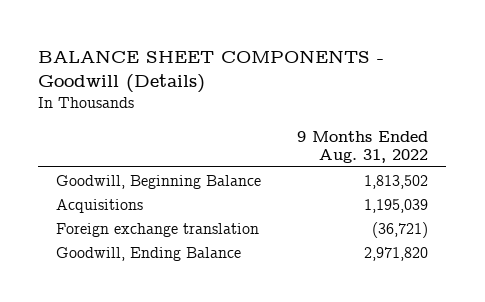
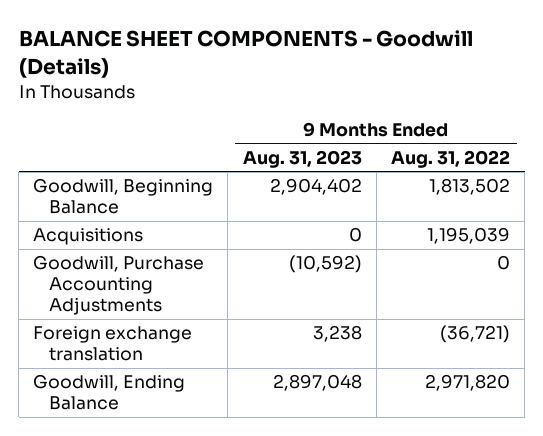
none -> [242,149,362,168] Aug. 31, 2023
none -> [33,255,205,316] Goodwill, Purchase Accounting Adjustments

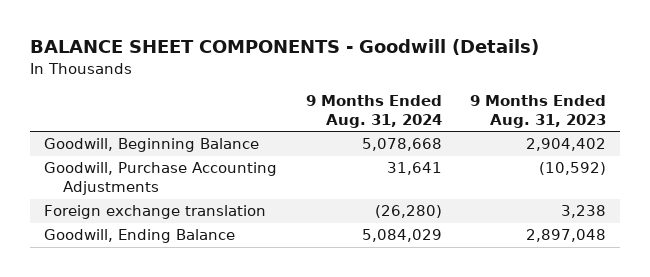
[390,149,510,168] Aug. 31, 2022 -> none
none -> [305,95,442,129] 9 Months Ended Aug. 31, 2024
[33,228,144,246] Acquisitions -> none

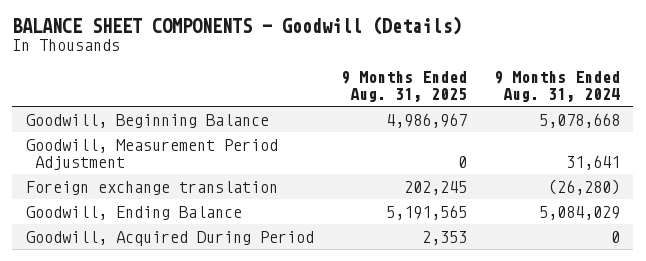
[469,95,606,129] 9 Months Ended Aug. 31, 2023 -> none
none -> [340,70,467,102] 9 Months Ended Aug. 31, 2025
[44,162,278,196] Goodwill, Purchase Accounting Adjustments -> [25,138,278,170] Goodwill, Measurement Period Adjustment
none -> [25,230,314,246] Goodwill, Acquired During Period

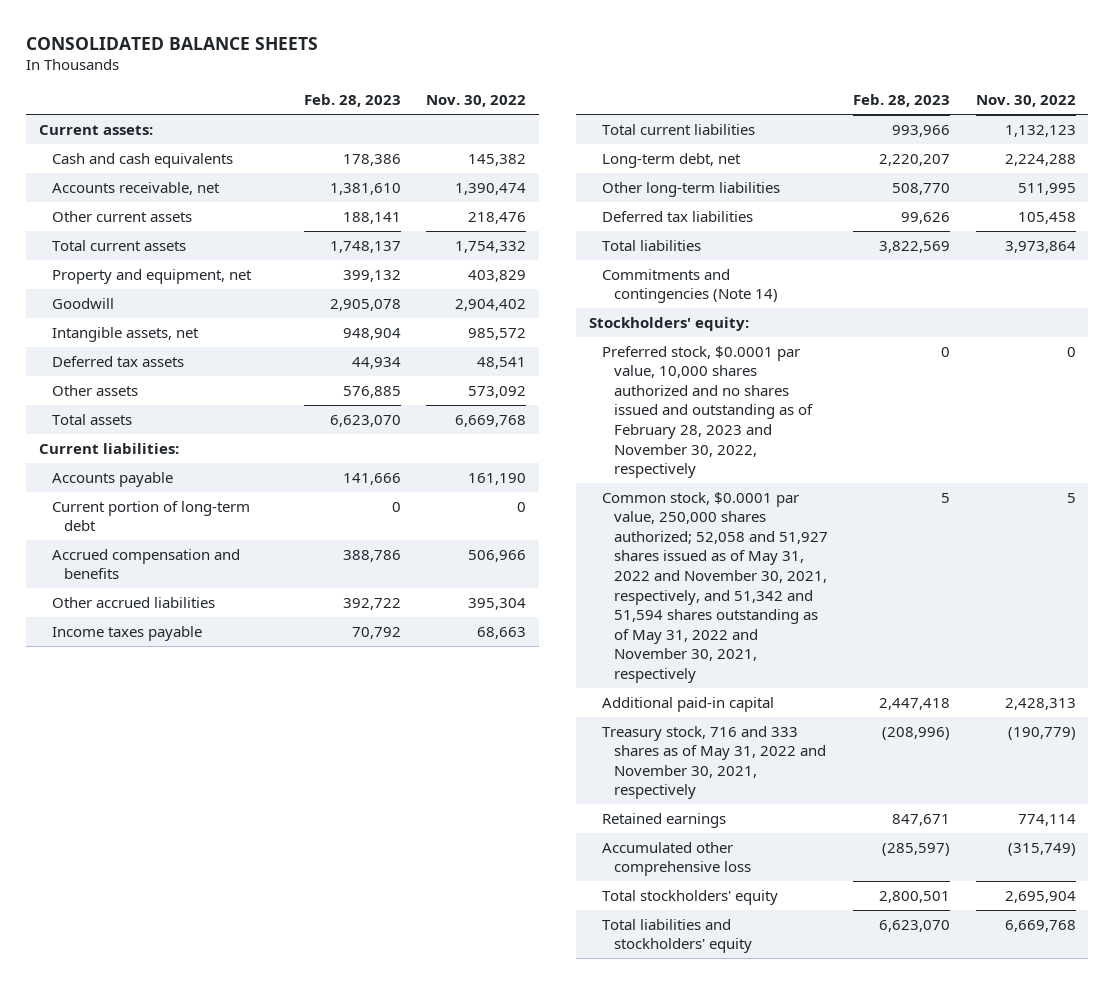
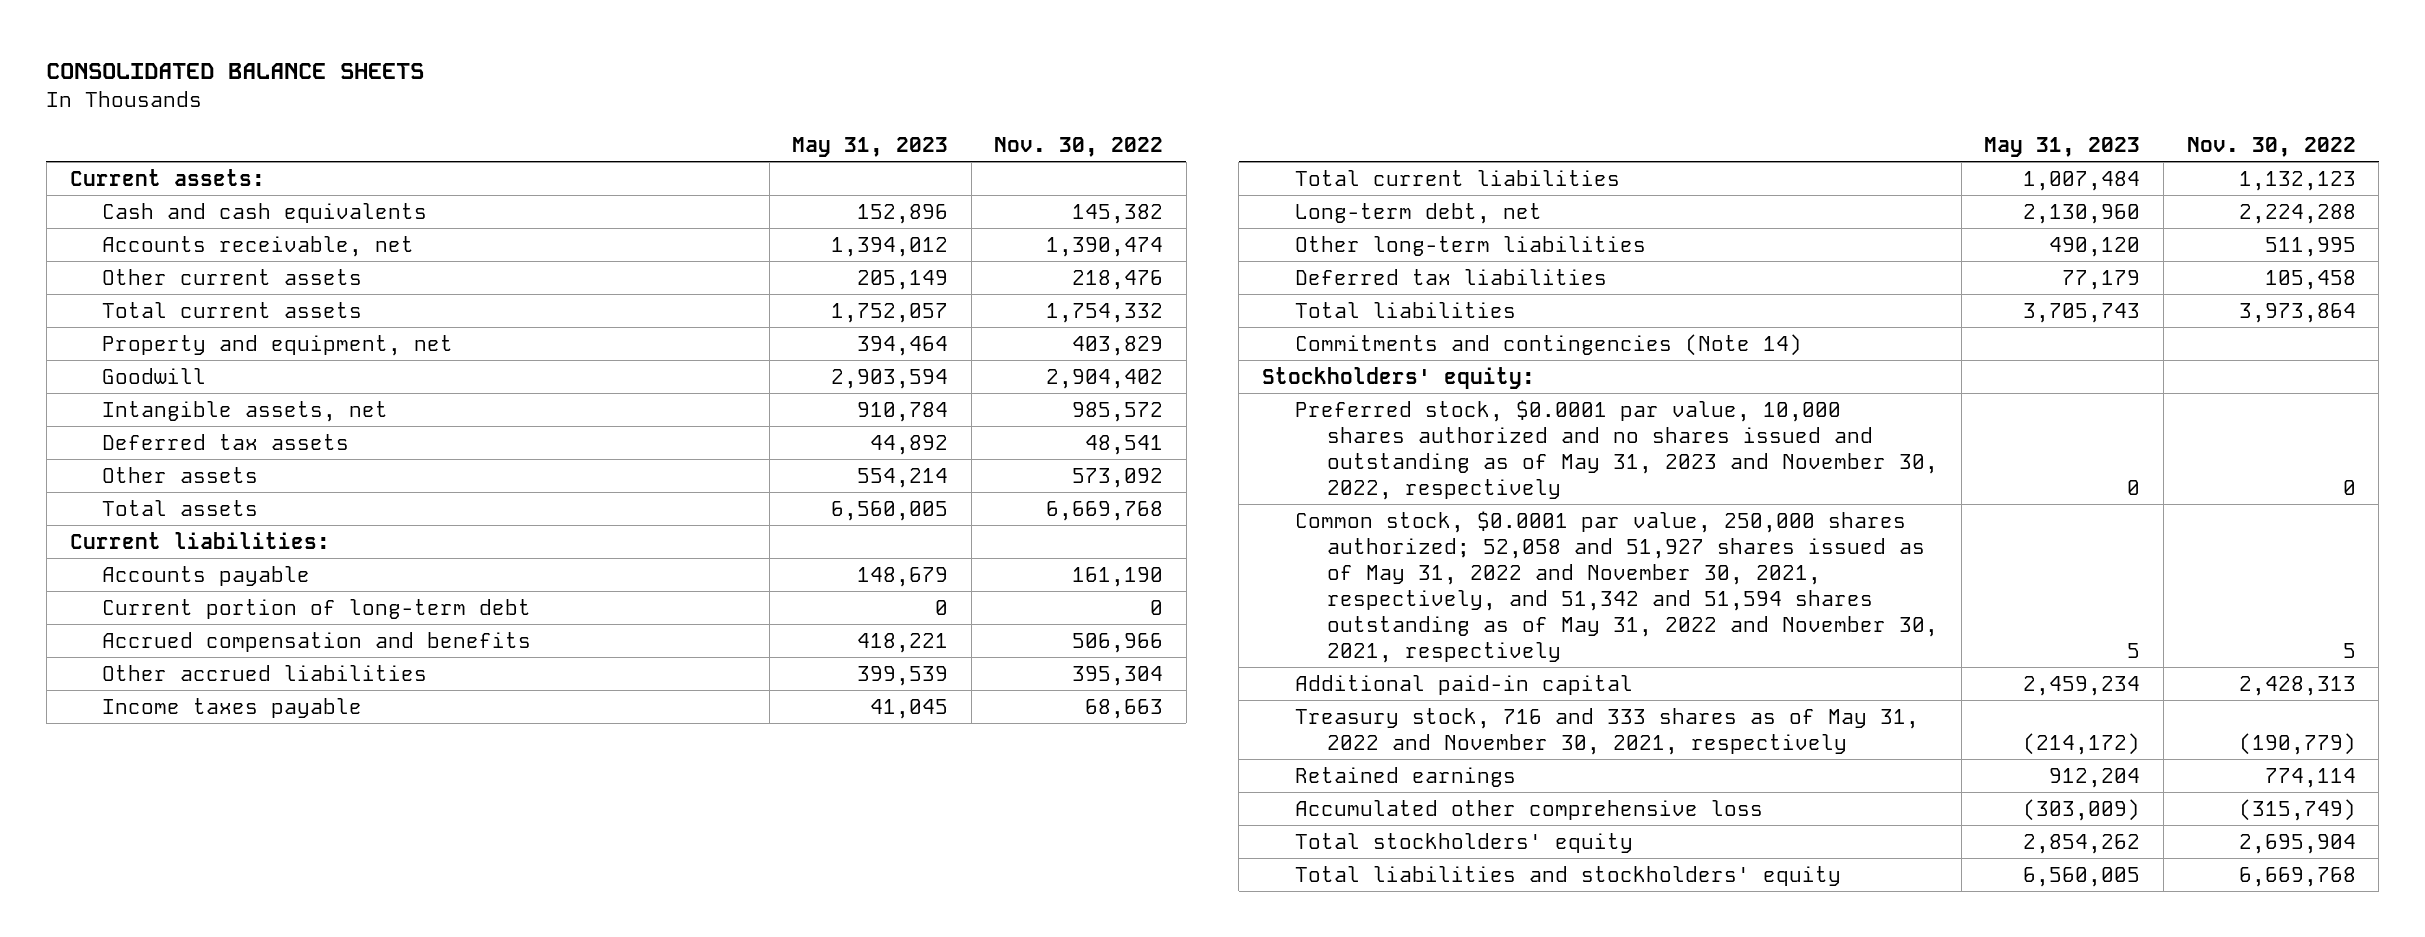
[303,94,401,108] Feb. 28, 2023 -> none
none -> [792,136,949,157] May 31, 2023
[601,345,814,479] Preferred stock, $0.0001 par value, 10,000 shares authorized and no shares issued and outstanding as of February 28, 2023 and November 30, 2022, respectively -> [1294,399,1939,500] Preferred stock, $0.0001 par value, 10,000 shares authorized and no shares issued and outstanding as of May 31, 2023 and November 30, 2022, respectively

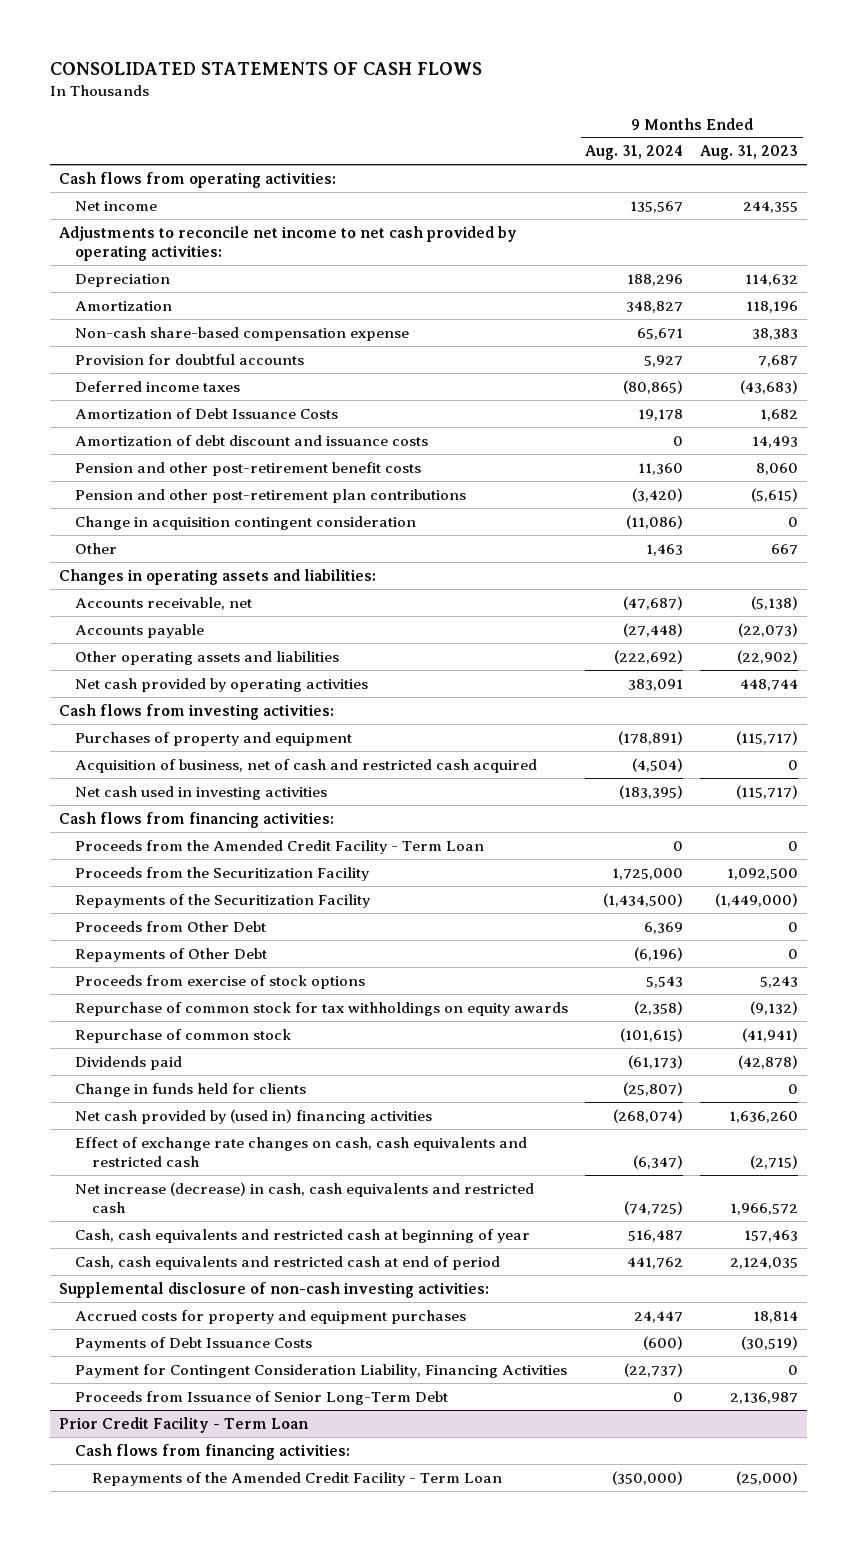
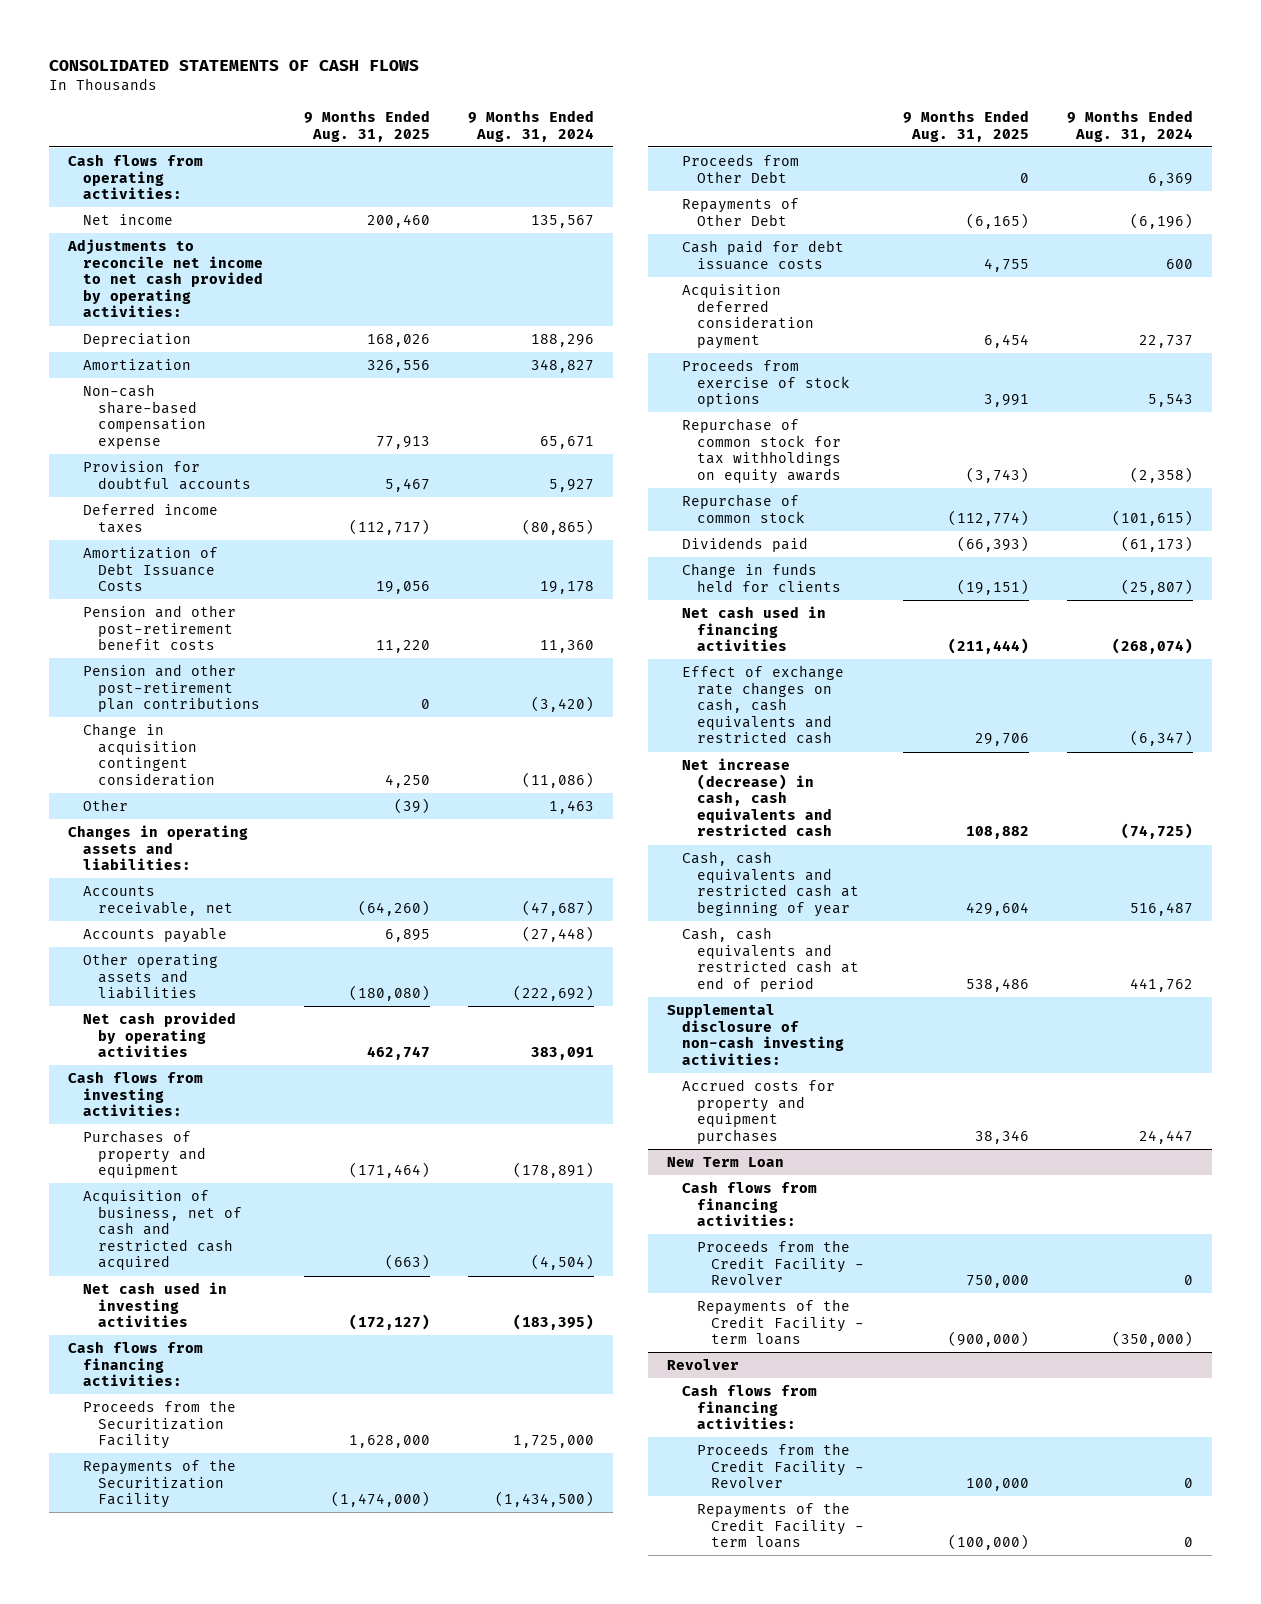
[700,145,799,161] Aug. 31, 2023 -> none
none -> [303,110,430,142] 9 Months Ended Aug. 31, 2025
[75,434,429,446] Amortization of debt discount and issuance costs -> none
[75,839,485,854] Proceeds from the Amended Credit Facility - Term Loan -> none
none -> [682,240,845,270] Cash paid for debt issuance costs
none -> [682,284,814,349] Acquisition deferred consideration payment
[75,1108,433,1124] Net cash provided by (used in) financing activities -> [682,606,827,652] Net cash used in financing activities
[75,1336,313,1351] Payments of Debt Issuance Costs -> none
[75,1363,568,1378] Payment for Contingent Consideration Liability, Financing Activities -> none
[75,1390,449,1405] Proceeds from Issuance of Senior Long-Term Debt -> none
[58,1416,308,1433] Prior Credit Facility - Term Loan -> none
none -> [667,1157,785,1168] New Term Loan
none -> [696,1240,865,1286] Proceeds from the Credit Facility - Revolver
[91,1471,502,1486] Repayments of the Amended Credit Facility - Term Loan -> [696,1299,865,1346] Repayments of the Credit Facility - term loans
none -> [667,1359,740,1371] Revolver
none -> [682,1384,818,1430] Cash flows from financing activities:
none -> [696,1443,865,1489] Proceeds from the Credit Facility - Revolver
none -> [696,1502,865,1549] Repayments of the Credit Facility - term loans

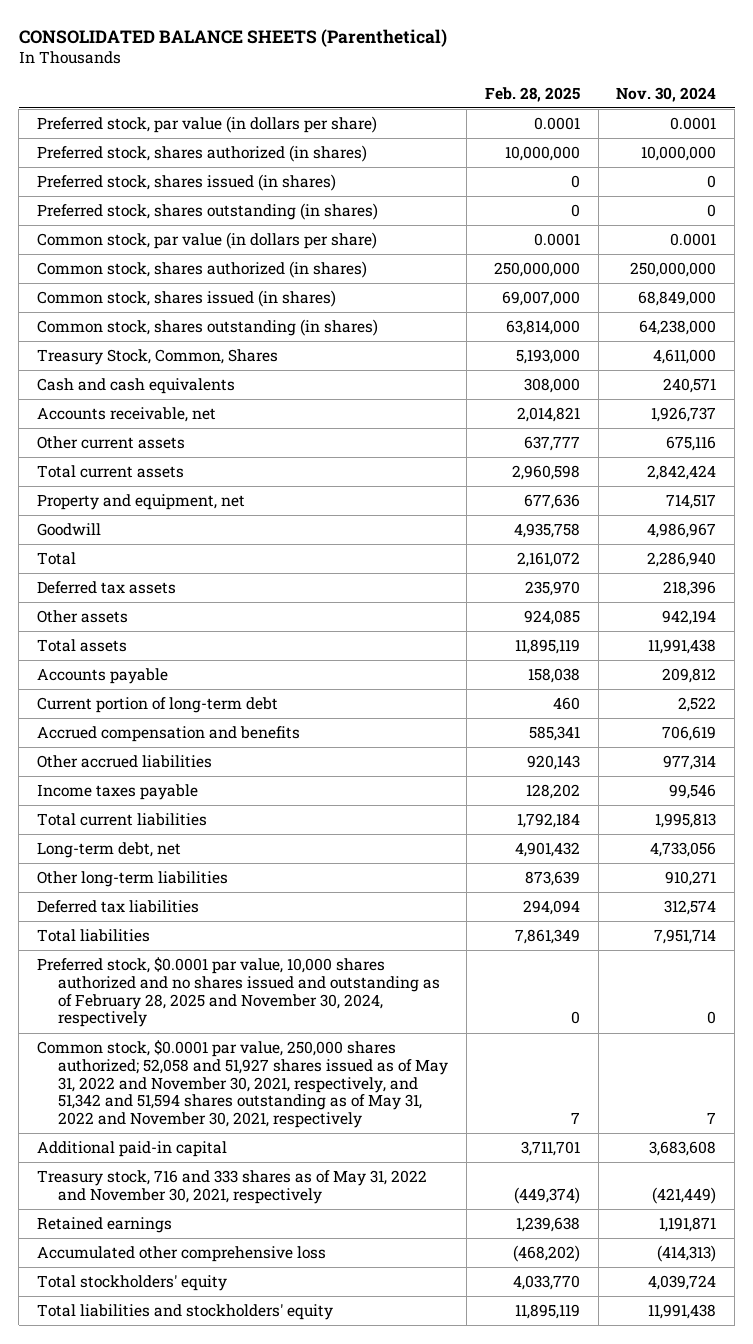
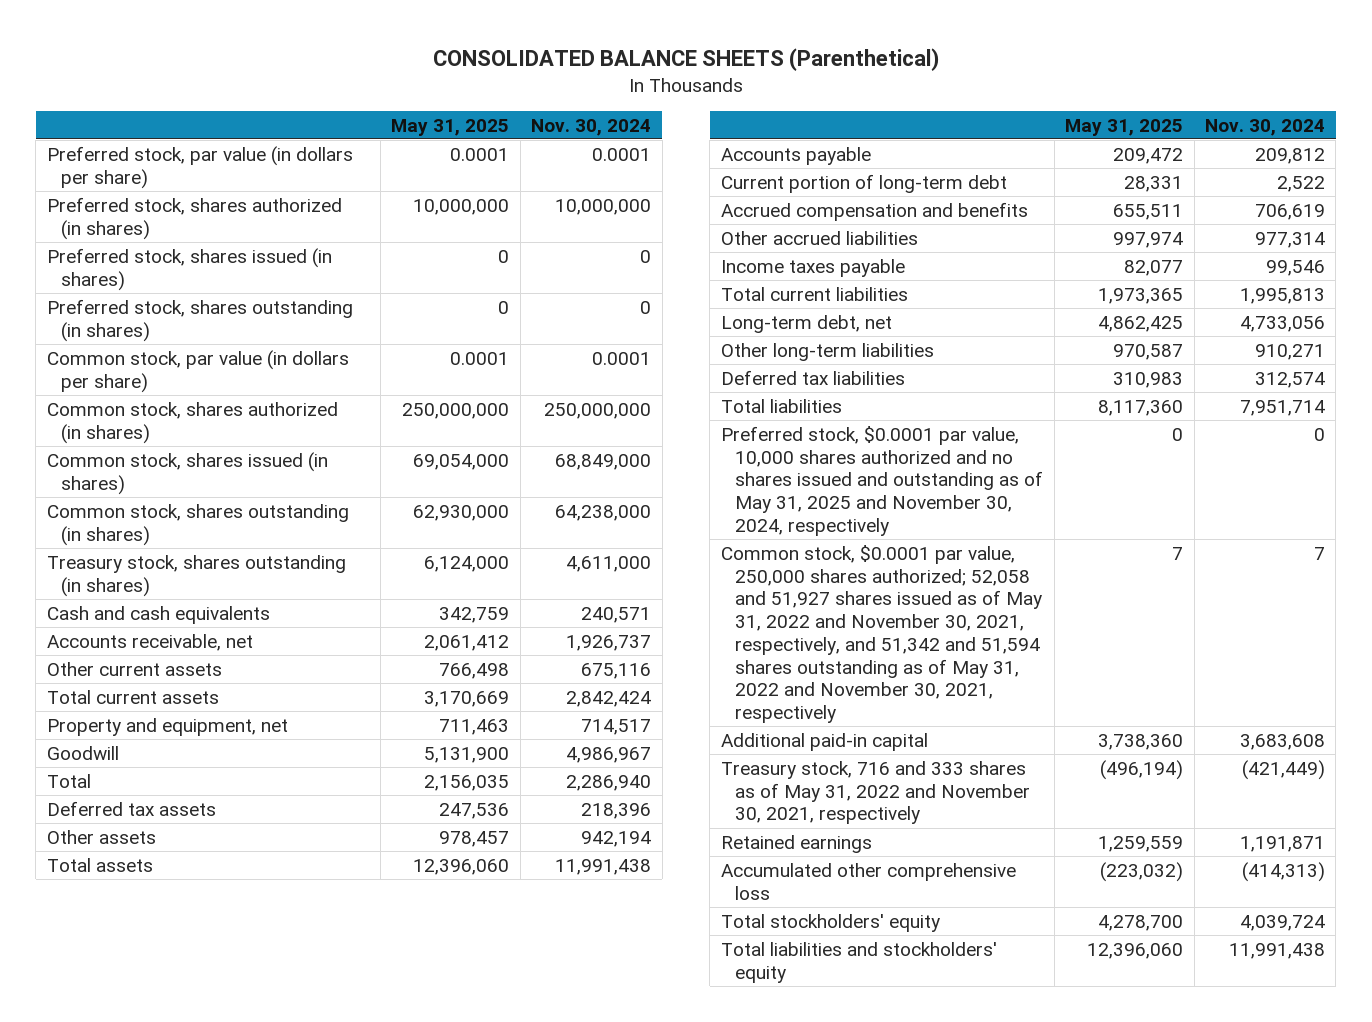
[484,86,580,102] Feb. 28, 2025 -> none
none -> [391,118,510,136] May 31, 2025
[37,349,279,366] Treasury Stock, Common, Shares -> [46,554,346,597] Treasury stock, shares outstanding (in shares)
[37,957,441,1028] Preferred stock, $0.0001 par value, 10,000 shares authorized and no shares issued and outstanding as of February 28, 2025 and November 30, 2024, respectively -> [720,425,1044,536] Preferred stock, $0.0001 par value, 10,000 shares authorized and no shares issued and outstanding as of May 31, 2025 and November 30, 2024, respectively

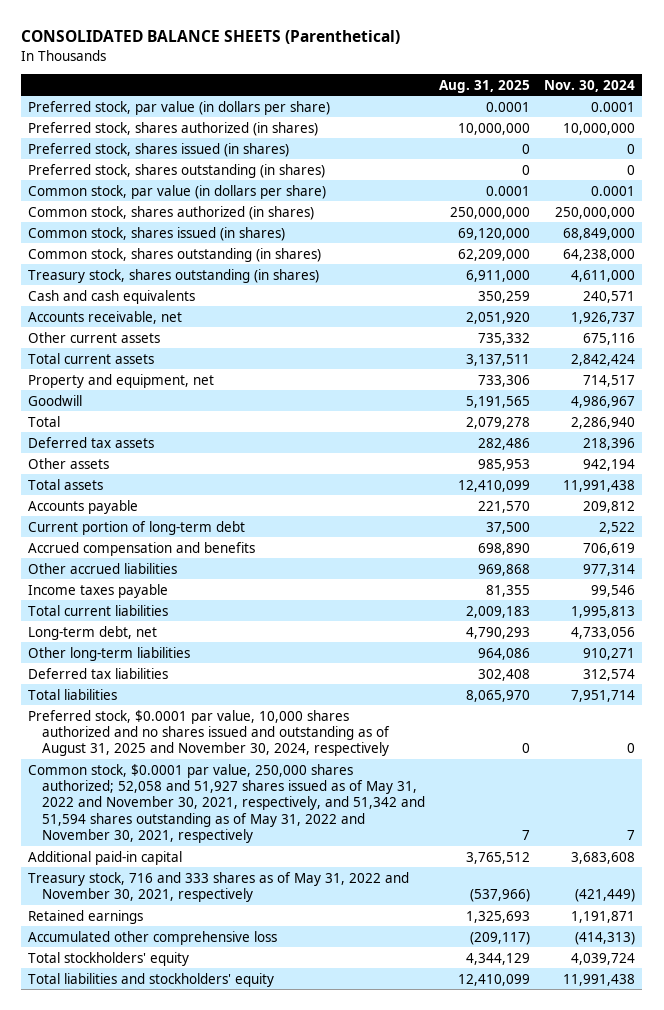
[391,118,510,136] May 31, 2025 -> none
none -> [439,79,531,93] Aug. 31, 2025
[720,425,1044,536] Preferred stock, $0.0001 par value, 10,000 shares authorized and no shares issued and outstanding as of May 31, 2025 and November 30, 2024, respectively -> [28,709,391,757] Preferred stock, $0.0001 par value, 10,000 shares authorized and no shares issued and outstanding as of August 31, 2025 and November 30, 2024, respectively

